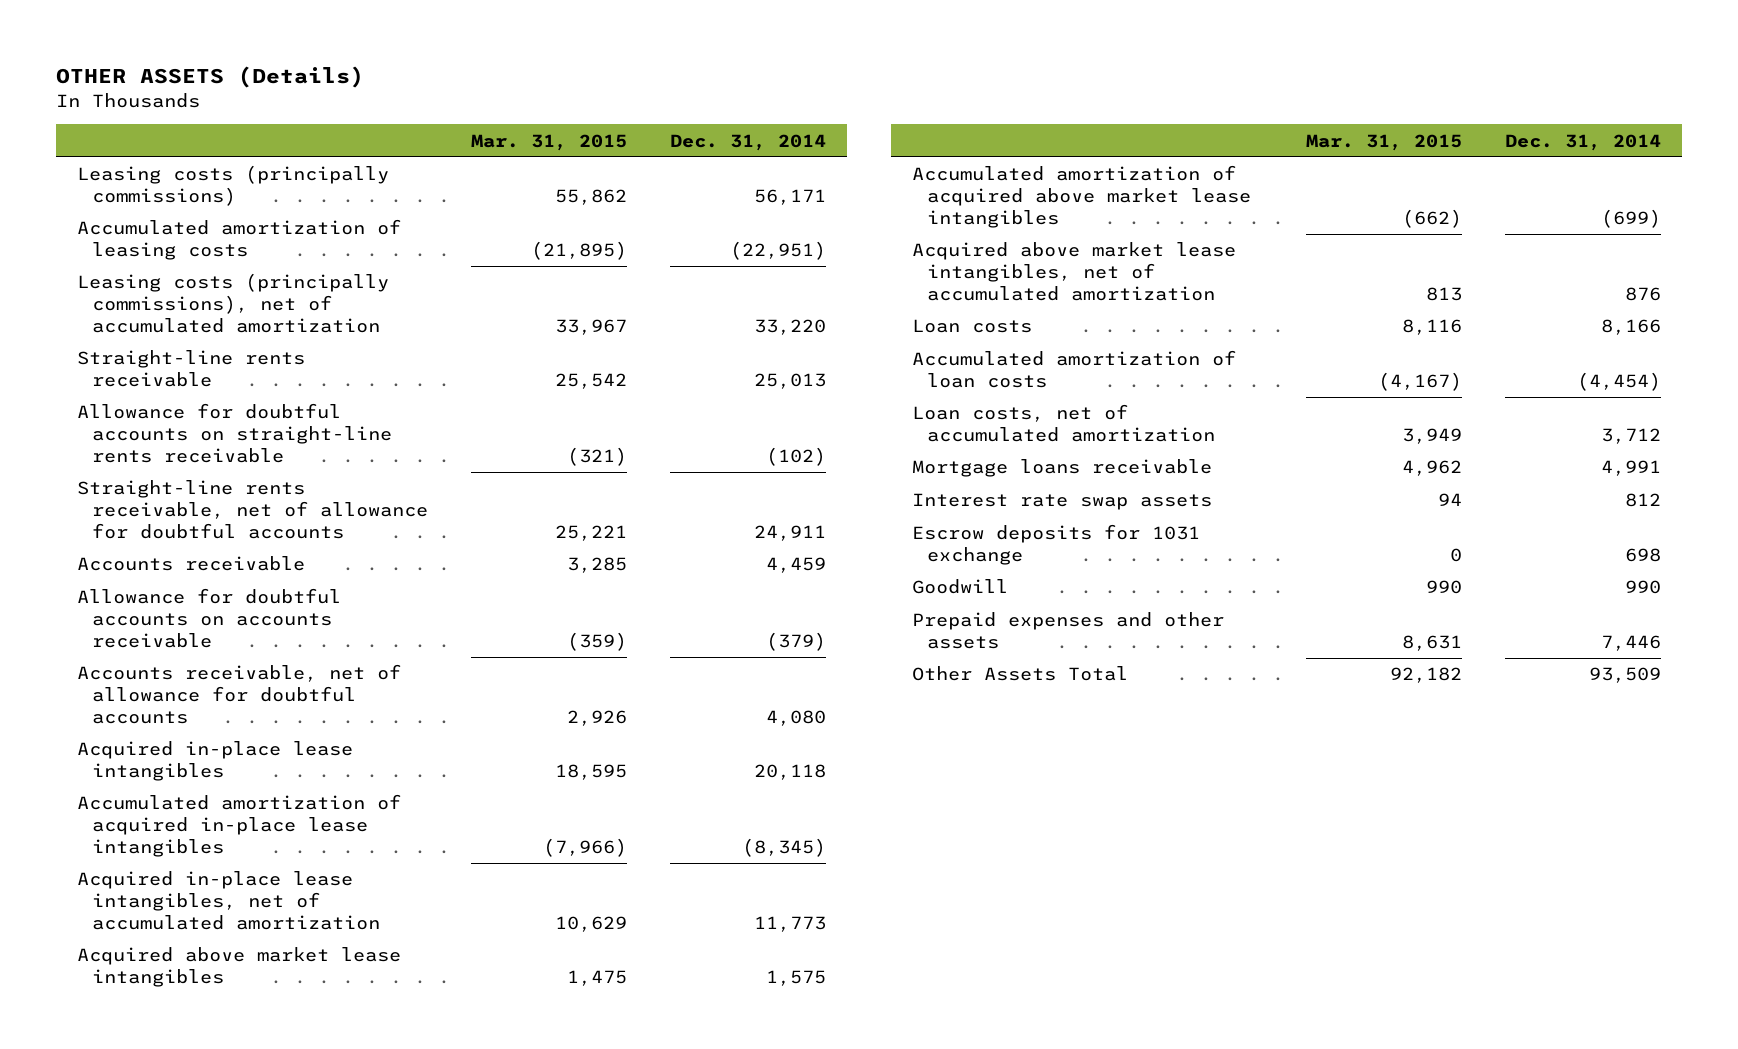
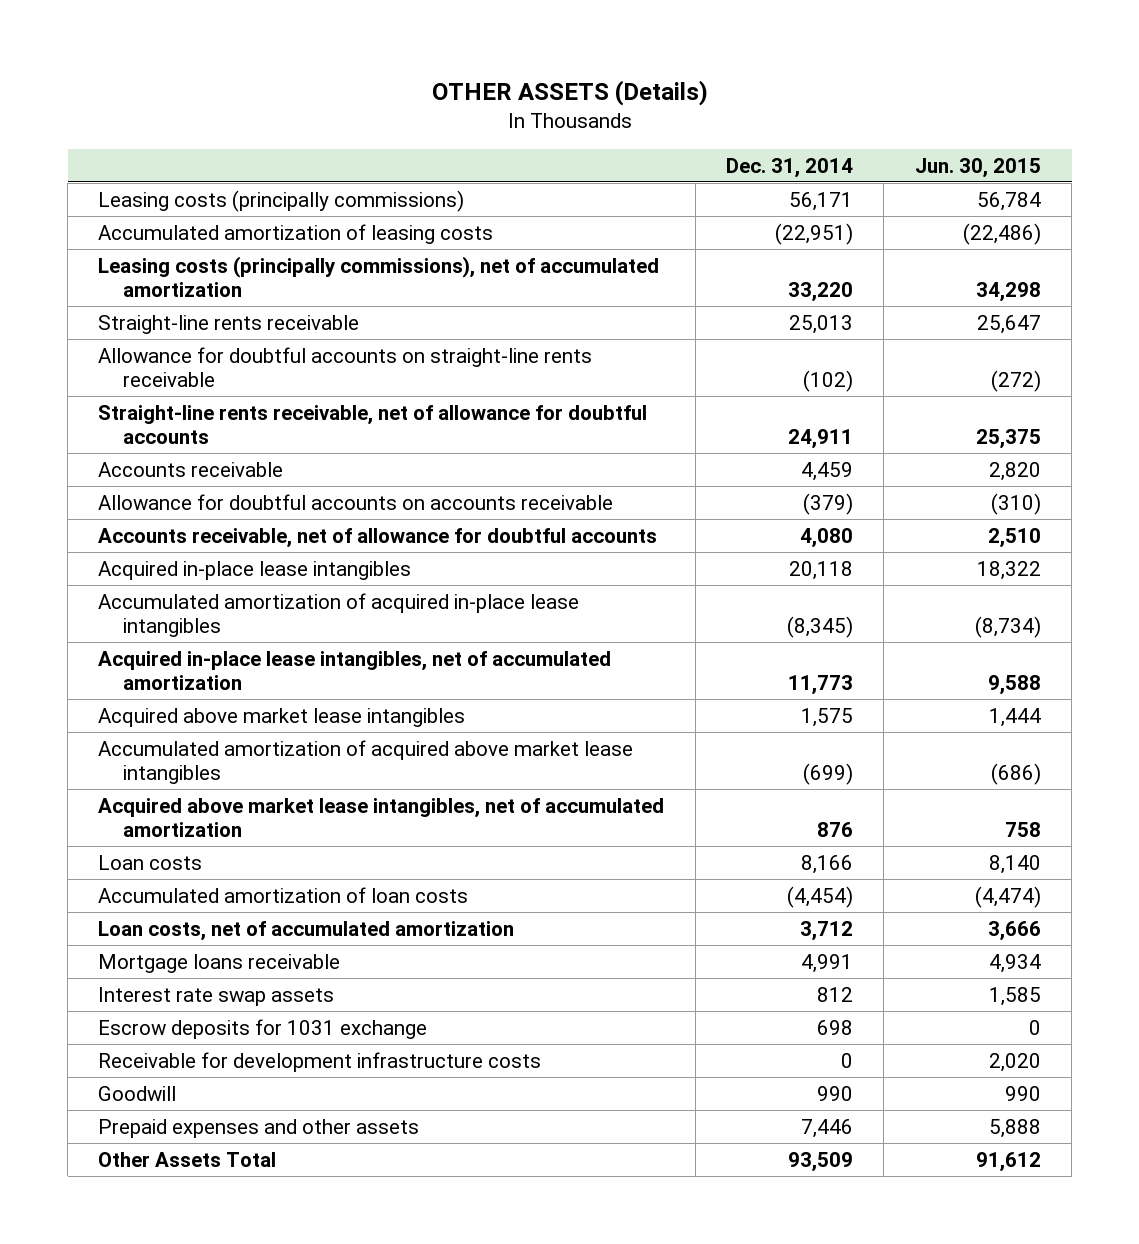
[470,133,627,151] Mar. 31, 2015 -> none
none -> [914,157,1041,178] Jun. 30, 2015
none -> [98,1052,542,1073] Receivable for development infrastructure costs

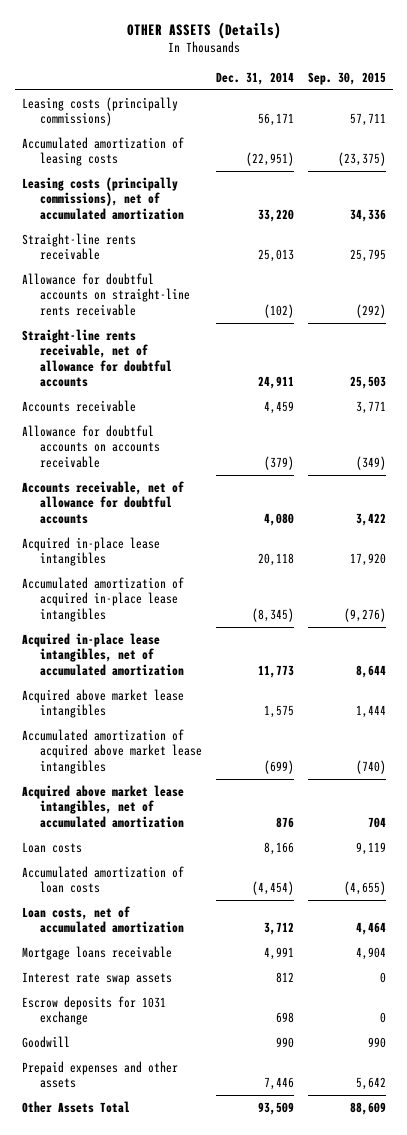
[914,157,1041,178] Jun. 30, 2015 -> none
none -> [307,72,386,86] Sep. 30, 2015
[98,1052,542,1073] Receivable for development infrastructure costs -> none

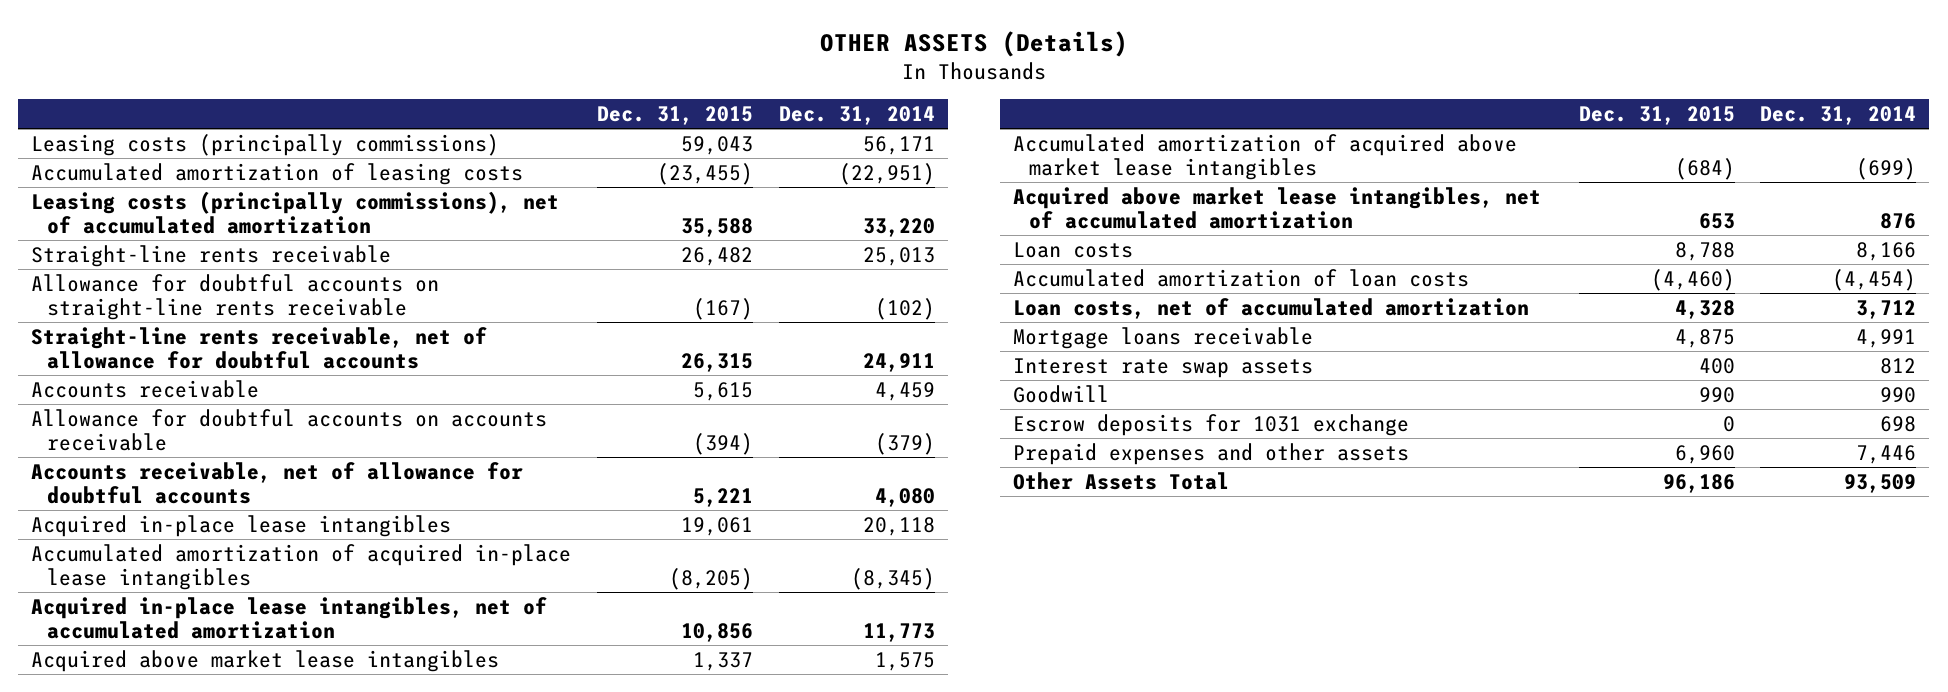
[307,72,386,86] Sep. 30, 2015 -> none
none -> [597,106,754,126] Dec. 31, 2015
[21,995,166,1026] Escrow deposits for 1031 exchange -> [1012,413,1409,436] Escrow deposits for 1031 exchange

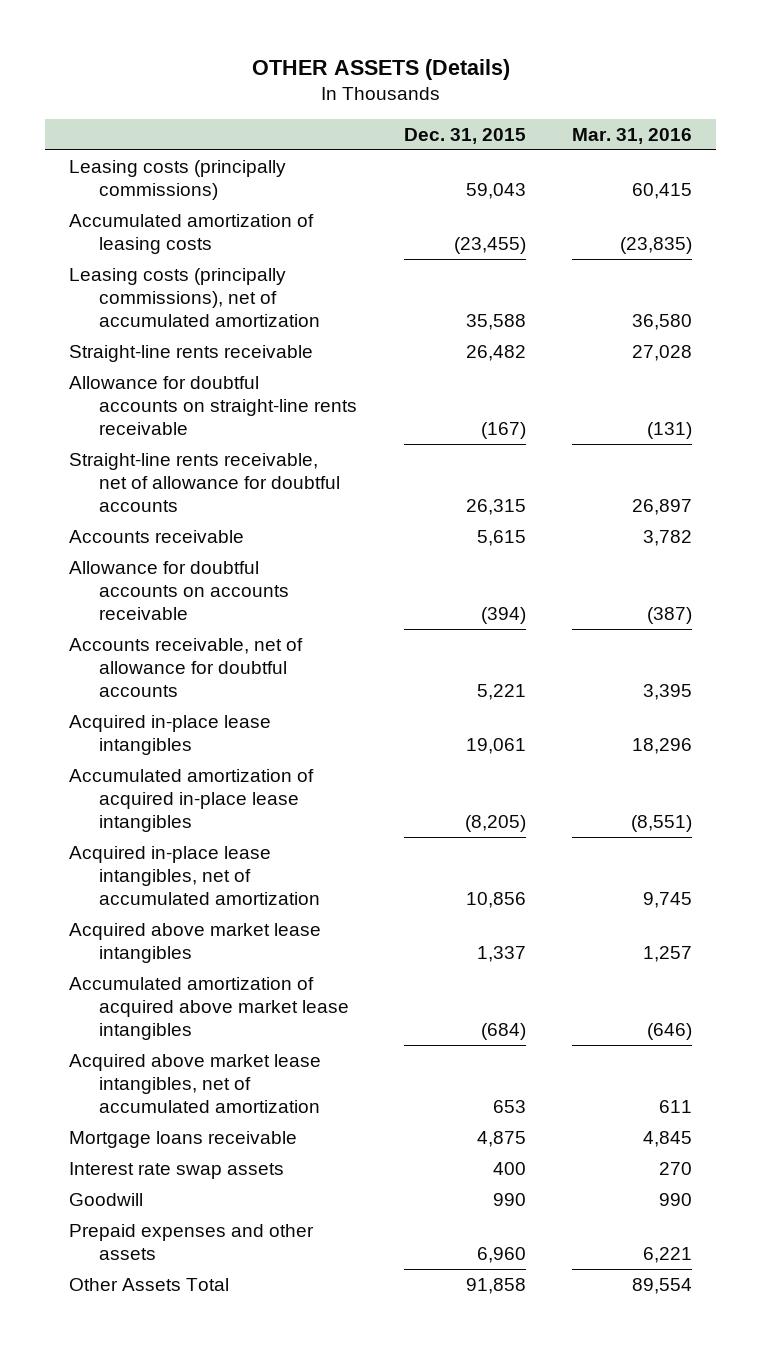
[778,106,935,126] Dec. 31, 2014 -> none
none -> [572,127,693,144] Mar. 31, 2016
[1012,241,1133,258] Loan costs -> none
[1012,268,1469,287] Accumulated amortization of loan costs -> none
[1012,297,1529,319] Loan costs, net of accumulated amortization -> none
[1012,413,1409,436] Escrow deposits for 1031 exchange -> none
[1662,473,1735,493] 96,186 -> [465,1277,526,1294] 91,858

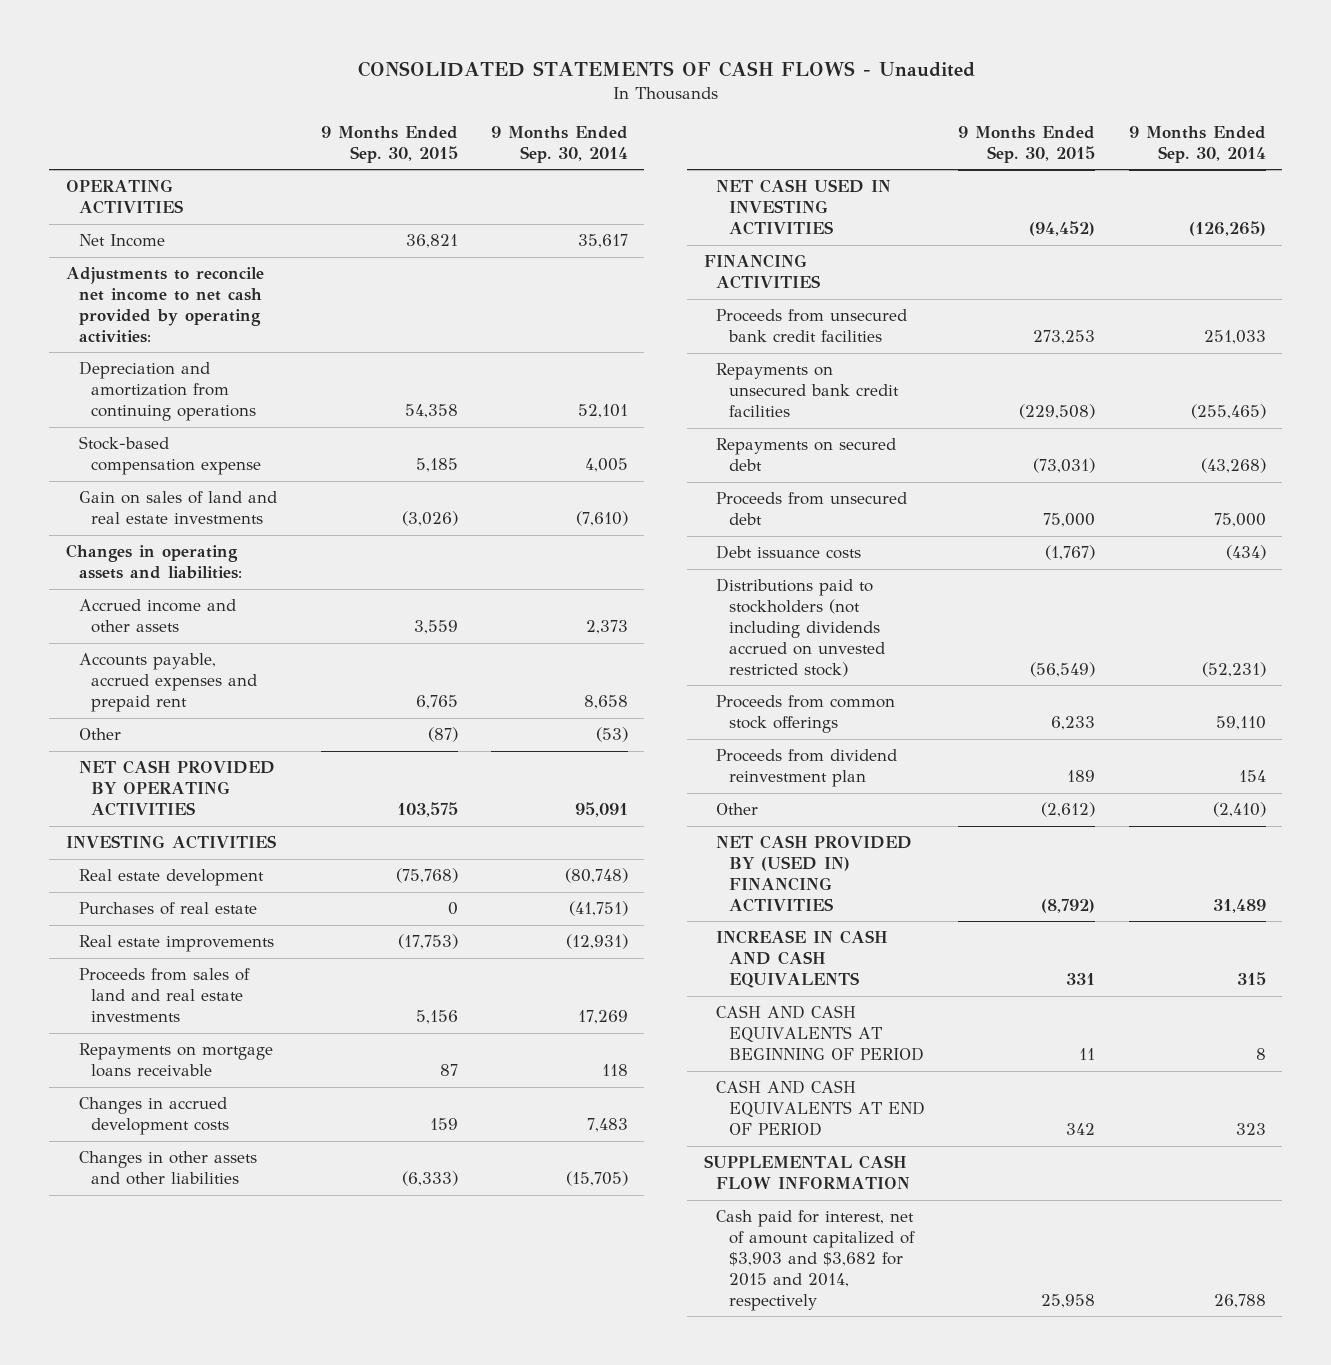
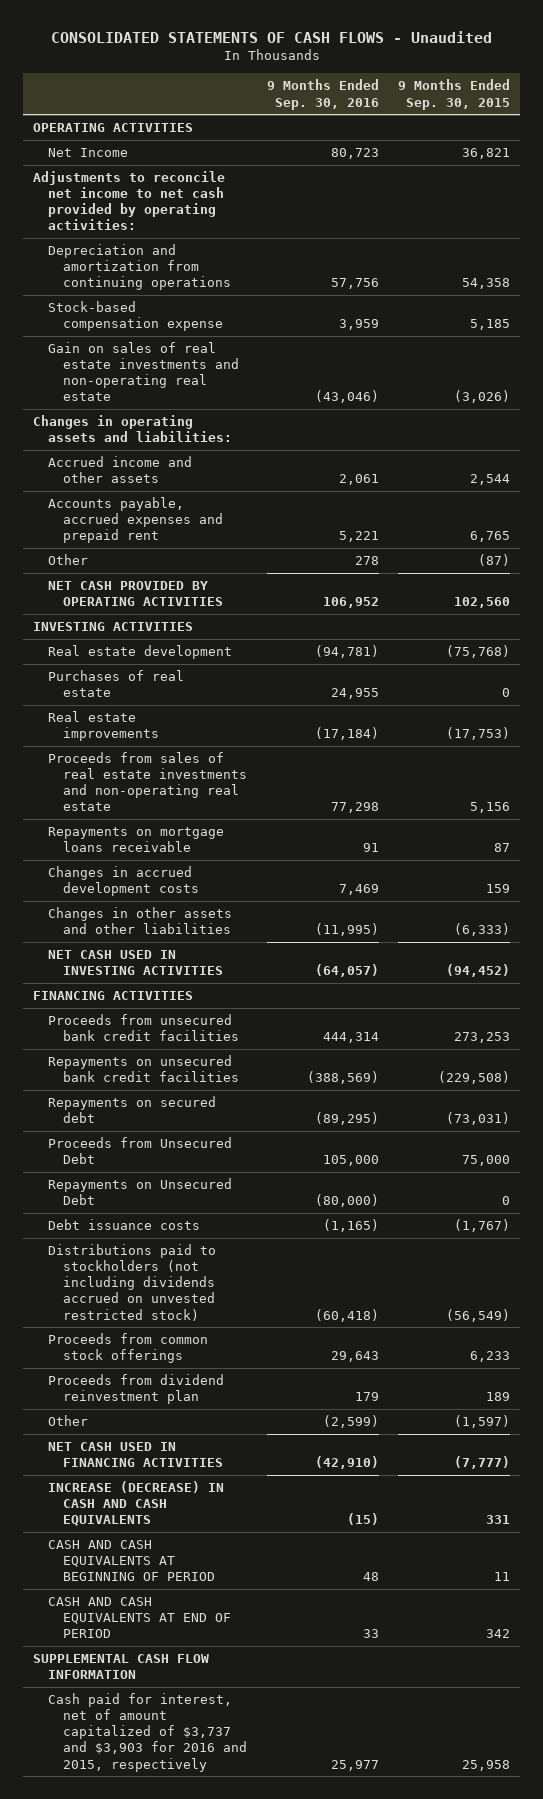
[490,126,628,163] 9 Months Ended Sep. 30, 2014 -> none
none -> [266,79,379,110] 9 Months Ended Sep. 30, 2016
[78,491,277,525] Gain on sales of land and real estate investments -> [47,342,239,402] Gain on sales of real estate investments and non-operating real estate
[413,620,458,635] 3,559 -> [470,474,511,486] 2,544
[396,802,458,818] 103,575 -> [454,597,511,609] 102,560
[78,968,250,1023] Proceeds from sales of land and real estate investments -> [47,752,247,812] Proceeds from sales of real estate investments and non-operating real estate
[716,492,908,526] Proceeds from unsecured debt -> [47,1137,232,1165] Proceeds from Unsecured Debt
none -> [47,1178,232,1206] Repayments on Unsecured Debt
[1041,802,1096,818] (2,612) -> [454,1415,511,1429] (1,597)
[716,835,913,912] NET CASH PROVIDED BY (USED IN) FINANCING ACTIVITIES -> [47,1442,223,1468] NET CASH USED IN FINANCING ACTIVITIES
[1041,898,1096,913] (8,792) -> [454,1456,511,1470] (7,777)
[716,930,888,989] INCREASE IN CASH AND CASH EQUIVALENTS -> [47,1481,224,1527] INCREASE (DECREASE) IN CASH AND CASH EQUIVALENTS
[716,1210,916,1311] Cash paid for interest, net of amount capitalized of $3,903 and $3,682 for 2015 and 2014, respectively -> [47,1693,247,1772] Cash paid for interest, net of amount capitalized of $3,737 and $3,903 for 2016 and 2015, respectively

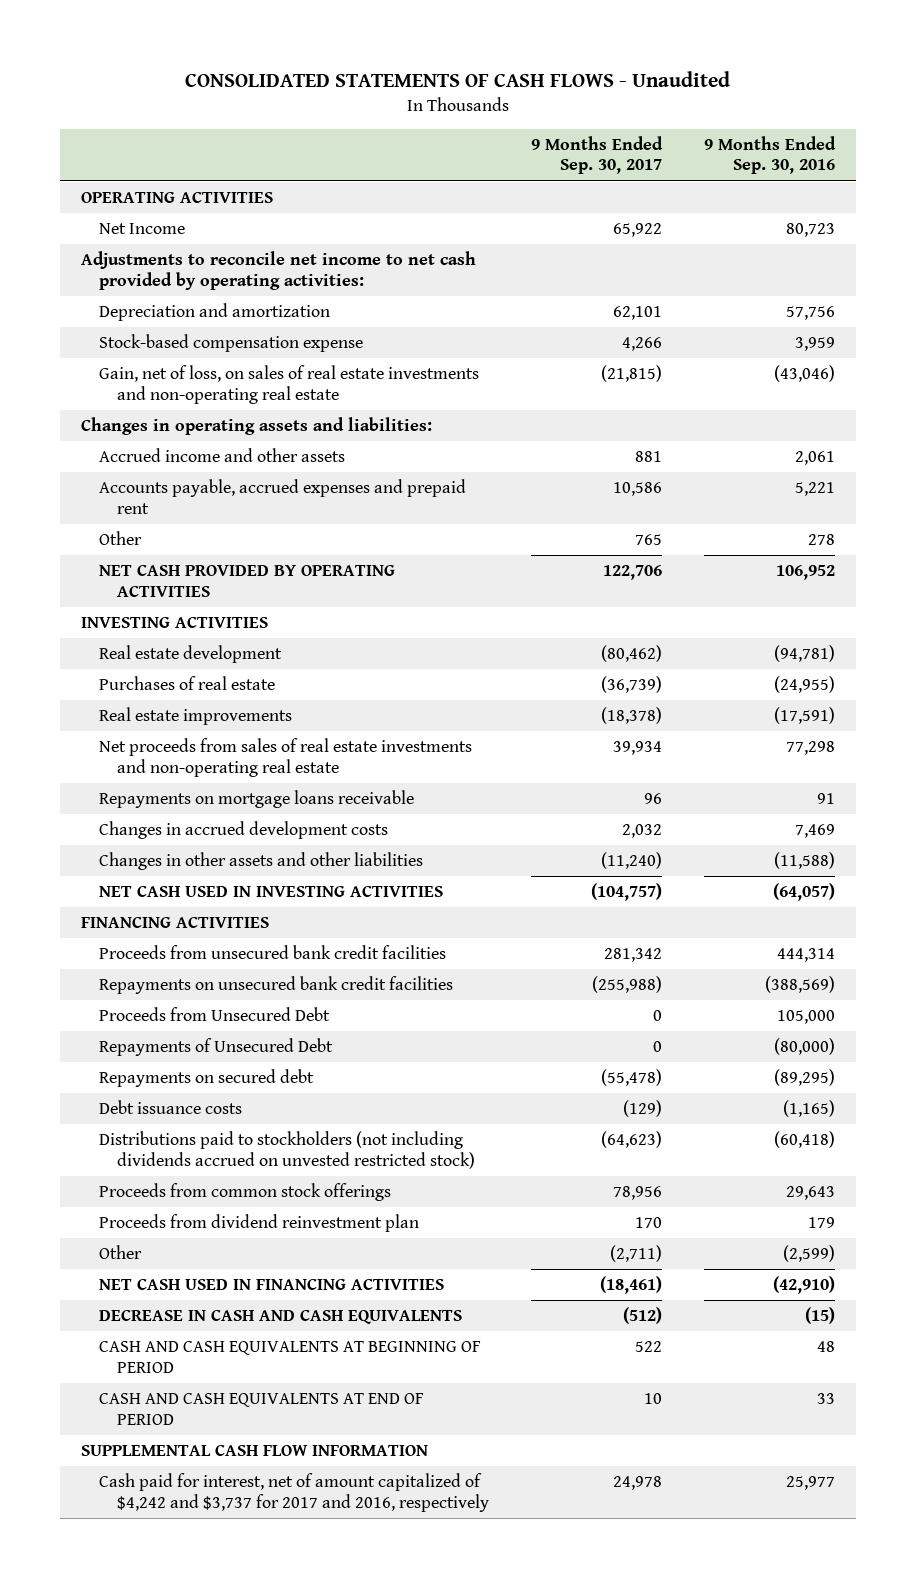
[398,79,511,110] 9 Months Ended Sep. 30, 2015 -> none
none -> [530,135,663,175] 9 Months Ended Sep. 30, 2017
[47,244,231,291] Depreciation and amortization from continuing operations -> [98,303,330,322] Depreciation and amortization
[47,342,239,402] Gain on sales of real estate investments and non-operating real estate -> [98,365,479,404] Gain, net of loss, on sales of real estate investments and non-operating real estate
[330,688,379,700] 24,955 -> [773,676,835,694] (24,955)
[314,727,379,741] (17,184) -> [773,707,835,725] (17,591)
[47,752,247,812] Proceeds from sales of real estate investments and non-operating real estate -> [98,738,472,777] Net proceeds from sales of real estate investments and non-operating real estate
[314,923,379,937] (11,995) -> [773,852,835,870] (11,588)
[47,1178,232,1206] Repayments on Unsecured Debt -> [98,1038,333,1057] Repayments of Unsecured Debt
[47,1096,216,1124] Repayments on secured debt -> [98,1069,314,1088] Repayments on secured debt
[47,1481,224,1527] INCREASE (DECREASE) IN CASH AND CASH EQUIVALENTS -> [98,1310,462,1325] DECREASE IN CASH AND CASH EQUIVALENTS
[47,1693,247,1772] Cash paid for interest, net of amount capitalized of $3,737 and $3,903 for 2016 and 2015, respectively -> [98,1473,489,1512] Cash paid for interest, net of amount capitalized of $4,242 and $3,737 for 2017 and 2016, respectively

